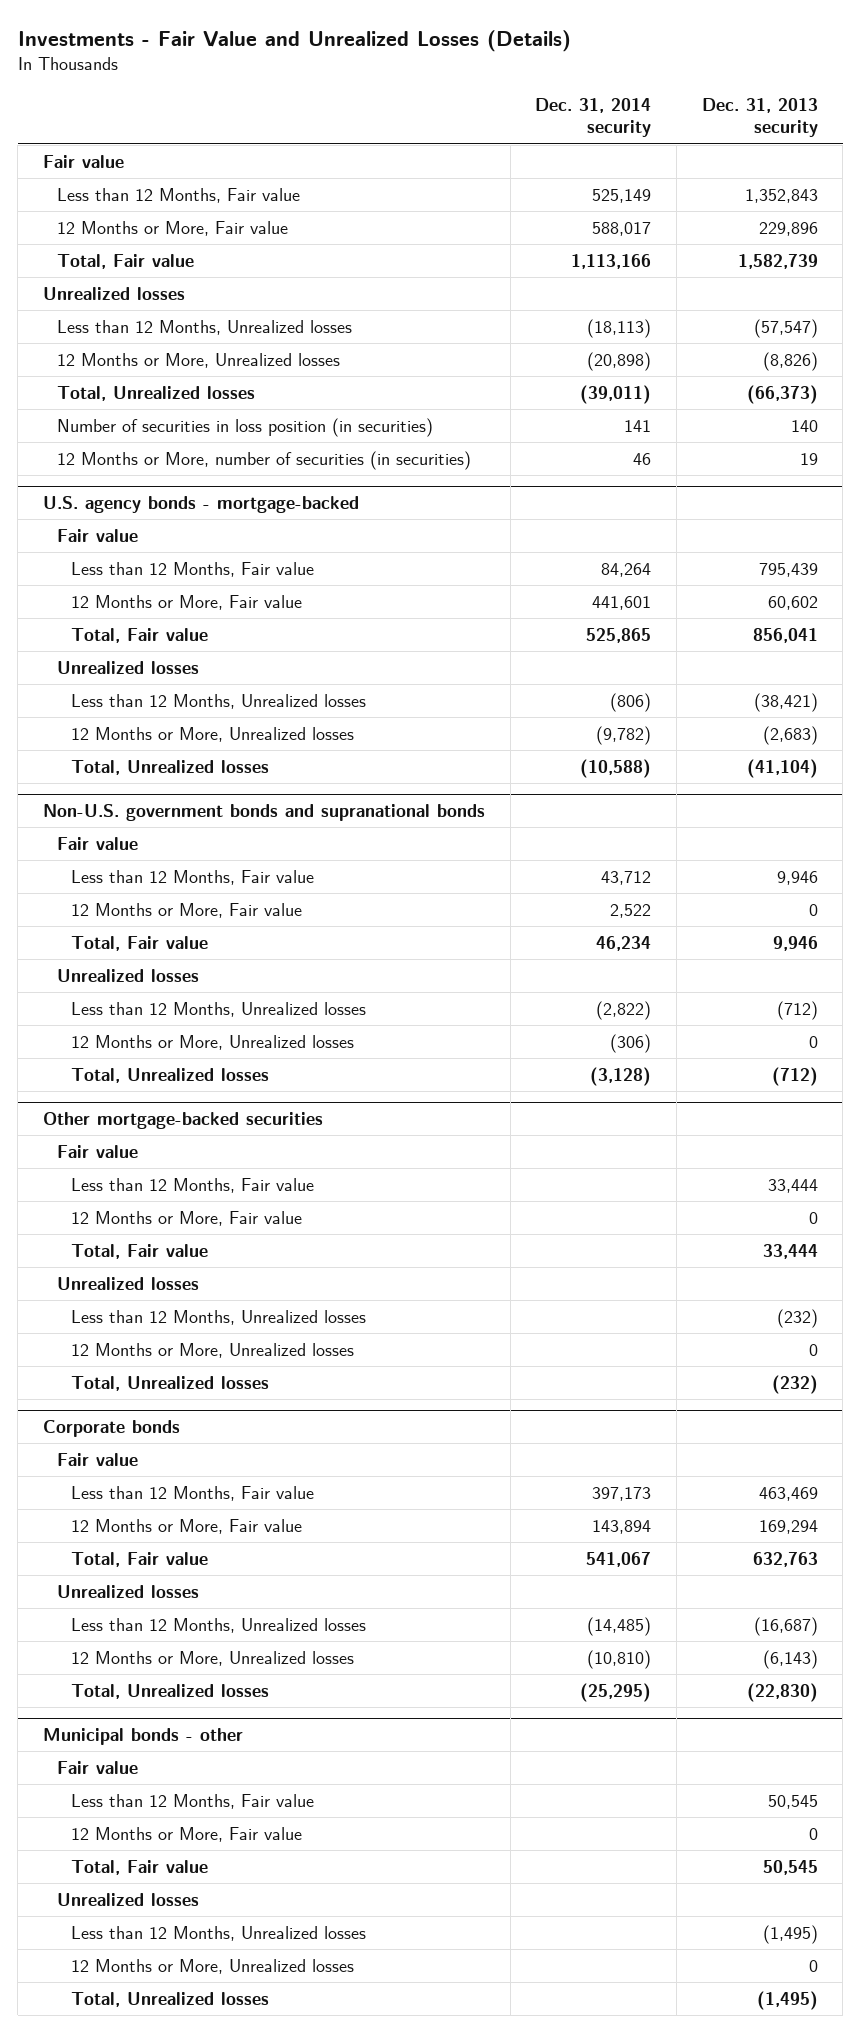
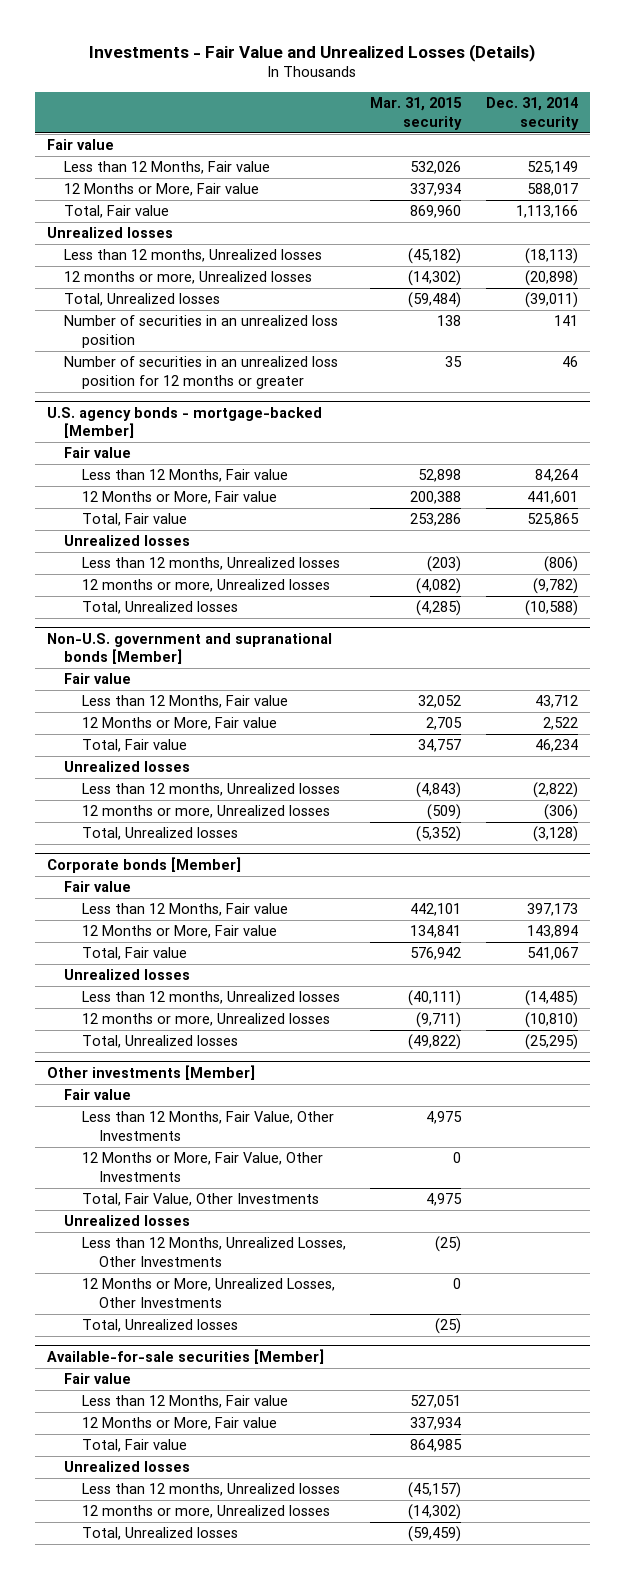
[701,97,818,138] Dec. 31, 2013 security -> none
none -> [370,97,463,130] Mar. 31, 2015 security
[57,319,353,335] Less than 12 Months, Unrealized losses -> [64,249,323,263] Less than 12 months, Unrealized losses
[57,352,341,368] 12 Months or More, Unrealized losses -> [64,271,313,285] 12 months or more, Unrealized losses
[57,417,434,437] Number of securities in loss position (in securities) -> [64,315,339,348] Number of securities in an unrealized loss position
[57,450,472,470] 12 Months or More, number of securities (in securities) -> [64,356,339,389] Number of securities in an unrealized loss position for 12 months or greater
[42,496,359,514] U.S. agency bonds - mortgage-backed -> [47,406,323,439] U.S. agency bonds - mortgage-backed [Member]
[71,693,367,709] Less than 12 Months, Unrealized losses -> [81,557,340,571] Less than 12 months, Unrealized losses
[71,726,355,742] 12 Months or More, Unrealized losses -> [81,579,330,593] 12 months or more, Unrealized losses
[42,804,485,822] Non-U.S. government bonds and supranational bonds -> [47,632,333,665] Non-U.S. government and supranational bonds [Member]
[71,1001,367,1017] Less than 12 Months, Unrealized losses -> [81,783,340,797] Less than 12 months, Unrealized losses
[71,1034,355,1050] 12 Months or More, Unrealized losses -> [81,805,330,819] 12 months or more, Unrealized losses
[42,1112,323,1130] Other mortgage-backed securities -> none
[57,1144,139,1158] Fair value -> none
[71,1177,315,1193] Less than 12 Months, Fair value -> none
[71,1210,303,1226] 12 Months or More, Fair value -> none
[71,1243,209,1259] Total, Fair value -> none
[57,1276,200,1290] Unrealized losses -> none
[71,1309,367,1325] Less than 12 Months, Unrealized losses -> none
[71,1342,355,1358] 12 Months or More, Unrealized losses -> none
[71,1375,270,1391] Total, Unrealized losses -> none
[42,1420,180,1438] Corporate bonds -> [47,856,242,873] Corporate bonds [Member]
[71,1617,367,1633] Less than 12 Months, Unrealized losses -> [81,991,340,1005] Less than 12 months, Unrealized losses
[71,1650,355,1666] 12 Months or More, Unrealized losses -> [81,1013,330,1027] 12 months or more, Unrealized losses
[42,1728,243,1746] Municipal bonds - other -> none
none -> [47,1064,256,1080] Other investments [Member]
none -> [81,1111,334,1141] Less than 12 Months, Fair Value, Other Investments
none -> [81,1152,323,1182] 12 Months or More, Fair Value, Other Investments
none -> [81,1193,319,1207] Total, Fair Value, Other Investments
none -> [64,1215,191,1227] Unrealized losses
none -> [81,1237,346,1267] Less than 12 Months, Unrealized Losses, Other Investments
none -> [81,1278,335,1308] 12 Months or More, Unrealized Losses, Other Investments
none -> [81,1319,238,1333] Total, Unrealized losses
none -> [47,1348,325,1364] Available-for-sale securities [Member]
none -> [64,1373,132,1385] Fair value
[71,1925,367,1941] Less than 12 Months, Unrealized losses -> [81,1483,340,1497] Less than 12 months, Unrealized losses
[71,1958,355,1974] 12 Months or More, Unrealized losses -> [81,1505,330,1519] 12 months or more, Unrealized losses

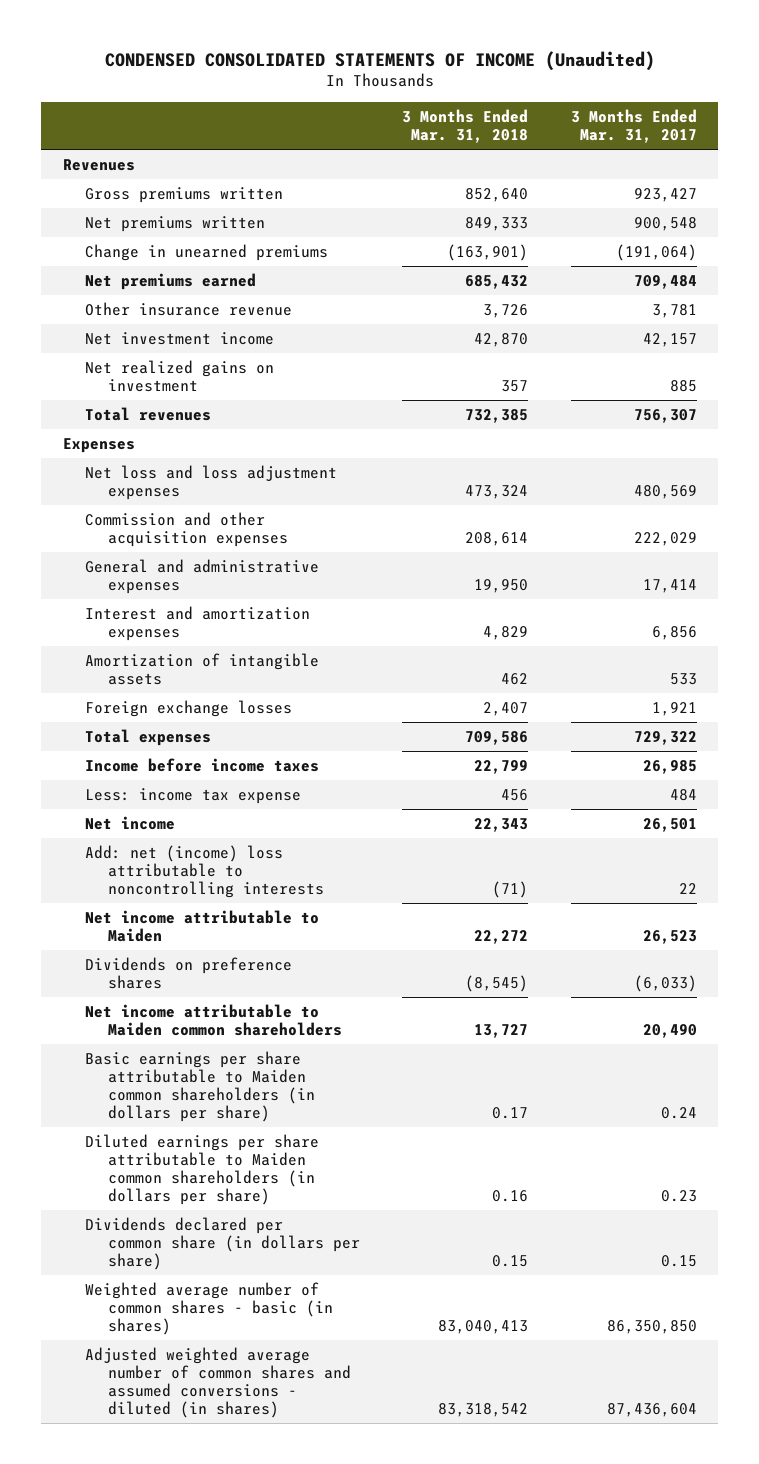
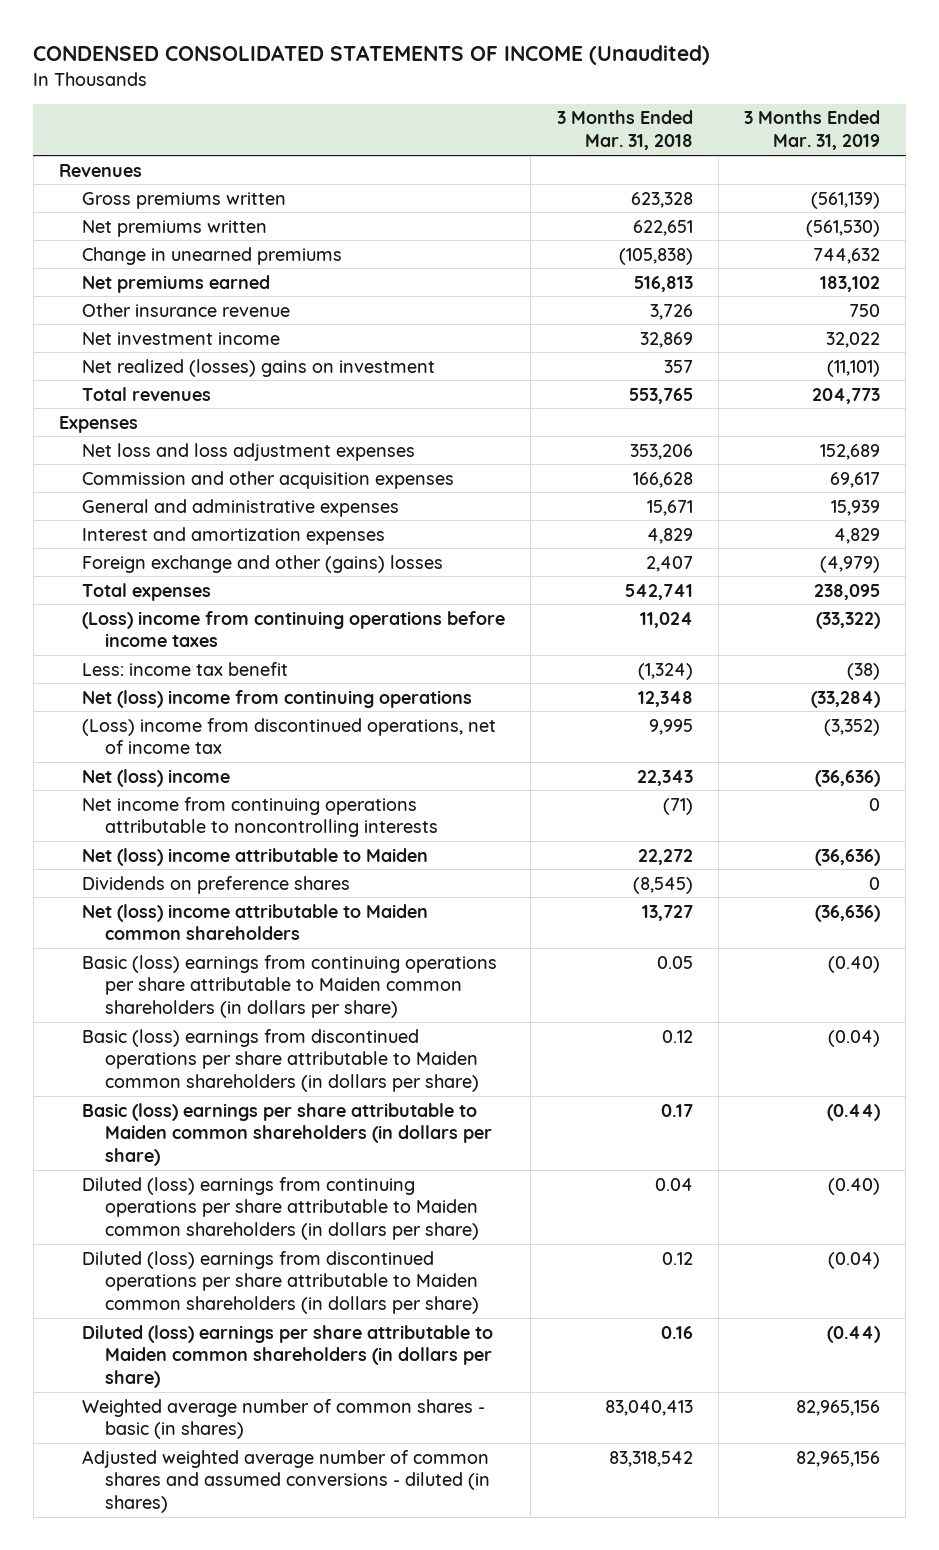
[570,109,697,143] 3 Months Ended Mar. 31, 2017 -> none
none -> [744,110,881,151] 3 Months Ended Mar. 31, 2019
[465,188,529,203] 852,640 -> [630,191,693,208] 623,328
[465,217,529,232] 849,333 -> [632,219,693,236] 622,651
[447,244,529,262] (163,901) -> [618,247,693,265] (105,838)
[465,275,529,290] 685,432 -> [633,275,693,292] 516,813
[474,333,529,348] 42,870 -> [639,331,693,348] 32,869
[85,360,275,392] Net realized gains on investment -> [81,358,435,377] Net realized (losses) gains on investment
[465,409,529,424] 732,385 -> [628,387,693,404] 553,765
[465,484,529,499] 473,324 -> [629,443,693,460] 353,206
[465,531,529,546] 208,614 -> [632,471,693,488] 166,628
[474,578,529,593] 19,950 -> [646,499,693,516] 15,671
[85,653,320,685] Amortization of intangible assets -> none
[85,700,293,718] Foreign exchange losses -> [81,554,443,573] Foreign exchange and other (gains) losses
[465,731,529,746] 709,586 -> [624,583,693,600] 542,741
[85,758,320,773] Income before income taxes -> [81,610,505,648] (Loss) income from continuing operations before income taxes
[474,760,529,775] 22,799 -> [639,611,693,628] 11,024
[85,788,302,805] Less: income tax expense -> [81,661,288,676] Less: income tax benefit
[501,789,529,802] 456 -> [637,662,693,680] (1,324)
none -> [81,689,472,708] Net (loss) income from continuing operations
none -> [81,717,496,755] (Loss) income from discontinued operations, net of income tax
[85,816,176,831] Net income -> [81,768,230,787] Net (loss) income
[85,845,324,898] Add: net (income) loss attributable to noncontrolling interests -> [81,796,439,838] Net income from continuing operations attributable to noncontrolling interests
[85,910,320,942] Net income attributable to Maiden -> [81,847,428,866] Net (loss) income attributable to Maiden
[85,1217,360,1270] Dividends declared per common share (in dollars per share) -> none
[85,1004,342,1036] Net income attributable to Maiden common shareholders -> [81,903,428,941] Net (loss) income attributable to Maiden common shareholders
none -> [81,954,497,1019] Basic (loss) earnings from continuing operations per share attributable to Maiden common shareholders (in dollars per share)
none -> [81,1028,480,1093] Basic (loss) earnings from discontinued operations per share attributable to Maiden common shareholders (in dollars per share)
[85,1051,315,1122] Basic earnings per share attributable to Maiden common shareholders (in dollars per share) -> [81,1102,493,1167] Basic (loss) earnings per share attributable to Maiden common shareholders (in dollars per share)
none -> [81,1176,480,1241] Diluted (loss) earnings from continuing operations per share attributable to Maiden common shareholders (in dollars per share)
none -> [81,1250,480,1315] Diluted (loss) earnings from discontinued operations per share attributable to Maiden common shareholders (in dollars per share)
[85,1134,320,1205] Diluted earnings per share attributable to Maiden common shareholders (in dollars per share) -> [81,1324,493,1389] Diluted (loss) earnings per share attributable to Maiden common shareholders (in dollars per share)

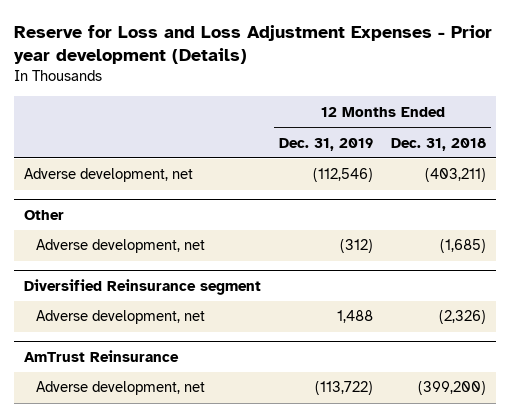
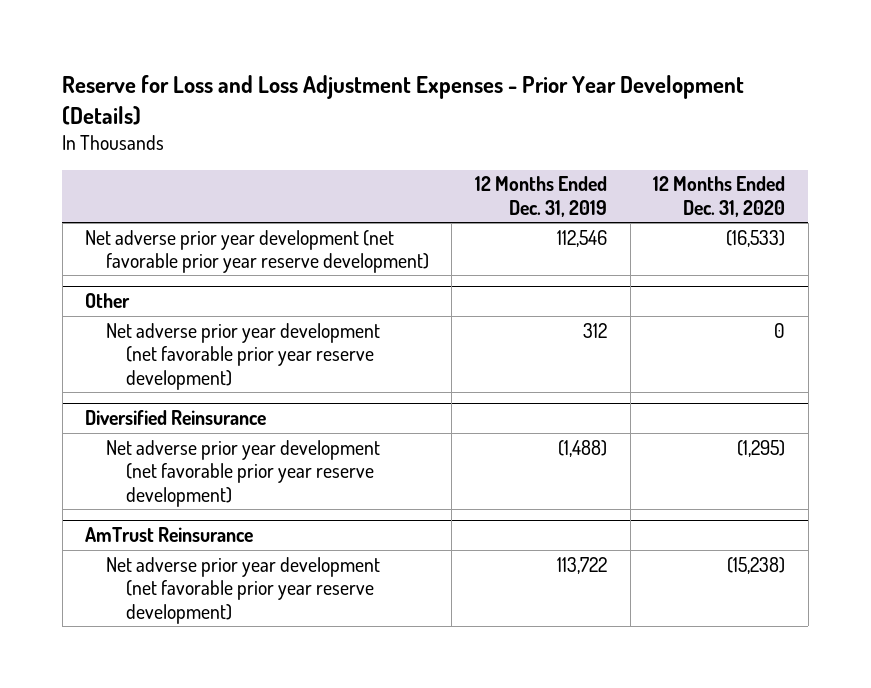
[14,24,493,65] Reserve for Loss and Loss Adjustment Expenses - Prior year development (Details) -> [62,74,745,125] Reserve for Loss and Loss Adjustment Expenses - Prior Year Development (Details)
[391,137,487,151] Dec. 31, 2018 -> none
none -> [653,176,786,218] 12 Months Ended Dec. 31, 2020
[23,168,193,183] Adverse development, net -> [85,229,429,274] Net adverse prior year development (net favorable prior year reserve development)
[313,168,374,183] (112,546) -> [556,229,607,247] 112,546
[35,239,205,254] Adverse development, net -> [105,322,380,391] Net adverse prior year development (net favorable prior year reserve development)
[340,239,374,254] (312) -> [582,322,607,338] 312
[23,279,261,296] Diversified Reinsurance segment -> [85,410,267,426] Diversified Reinsurance
[35,310,205,325] Adverse development, net -> [105,439,380,508] Net adverse prior year development (net favorable prior year reserve development)
[337,310,374,324] 1,488 -> [557,439,607,457] (1,488)
[35,381,205,396] Adverse development, net -> [105,556,380,625] Net adverse prior year development (net favorable prior year reserve development)
[315,381,374,396] (113,722) -> [556,556,607,574] 113,722

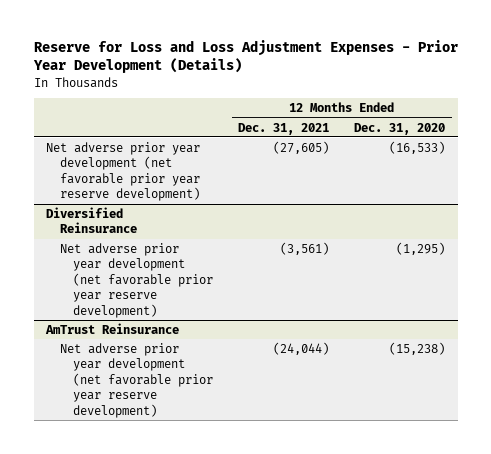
[474,176,607,218] 12 Months Ended Dec. 31, 2019 -> none
none -> [238,122,330,135] Dec. 31, 2021
[85,293,131,309] Other -> none
[105,322,380,391] Net adverse prior year development (net favorable prior year reserve development) -> none

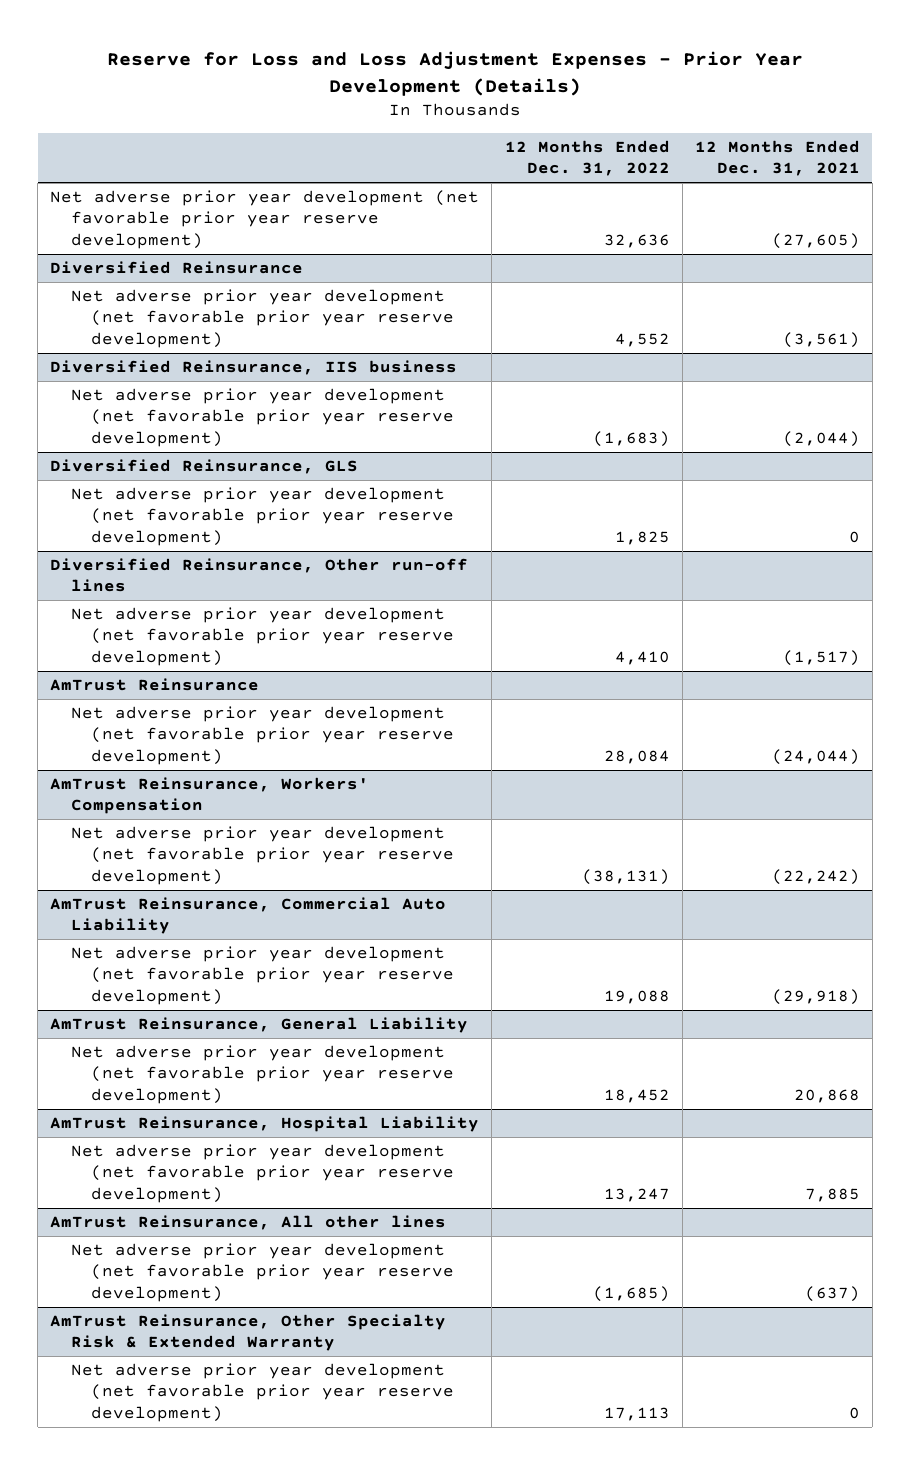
[354,122,446,135] Dec. 31, 2020 -> none
none -> [504,139,670,177] 12 Months Ended Dec. 31, 2022
none -> [50,360,458,376] Diversified Reinsurance, IIS business
none -> [70,388,454,447] Net adverse prior year development (net favorable prior year reserve development)
none -> [50,459,359,475] Diversified Reinsurance, GLS
none -> [70,487,454,546] Net adverse prior year development (net favorable prior year reserve development)
none -> [50,558,469,593] Diversified Reinsurance, Other run-off lines
none -> [70,607,454,666] Net adverse prior year development (net favorable prior year reserve development)
none -> [50,777,370,815] AmTrust Reinsurance, Workers' Compensation
none -> [70,826,454,885] Net adverse prior year development (net favorable prior year reserve development)
none -> [50,897,447,935] AmTrust Reinsurance, Commercial Auto Liability
none -> [70,946,454,1005] Net adverse prior year development (net favorable prior year reserve development)
none -> [50,1017,469,1034] AmTrust Reinsurance, General Liability
none -> [70,1045,454,1104] Net adverse prior year development (net favorable prior year reserve development)
none -> [50,1116,480,1133] AmTrust Reinsurance, Hospital Liability
none -> [70,1144,454,1203] Net adverse prior year development (net favorable prior year reserve development)
none -> [50,1215,447,1231] AmTrust Reinsurance, All other lines
none -> [70,1243,454,1302] Net adverse prior year development (net favorable prior year reserve development)
none -> [50,1314,447,1352] AmTrust Reinsurance, Other Specialty Risk & Extended Warranty
none -> [70,1363,454,1422] Net adverse prior year development (net favorable prior year reserve development)

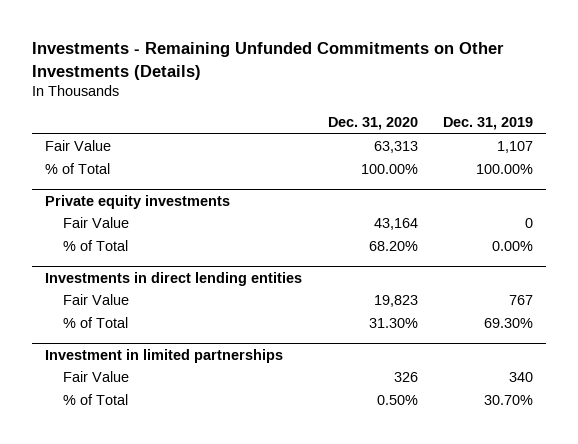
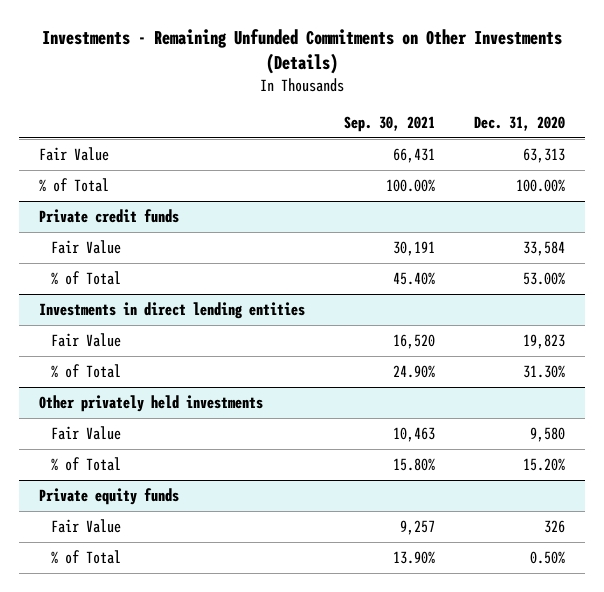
[443,117,534,131] Dec. 31, 2019 -> none
none -> [344,115,436,132] Sep. 30, 2021
[44,194,230,209] Private equity investments -> none
none -> [38,209,179,224] Private credit funds
[373,218,418,231] 43,164 -> [523,241,566,257] 33,584
[368,241,418,252] 68.20% -> [523,272,566,286] 53.00%
[44,348,283,363] Investment in limited partnerships -> none
none -> [38,395,263,413] Other privately held investments
none -> [50,426,121,441] Fair Value
none -> [50,457,121,472] % of Total
none -> [38,488,179,506] Private equity funds

